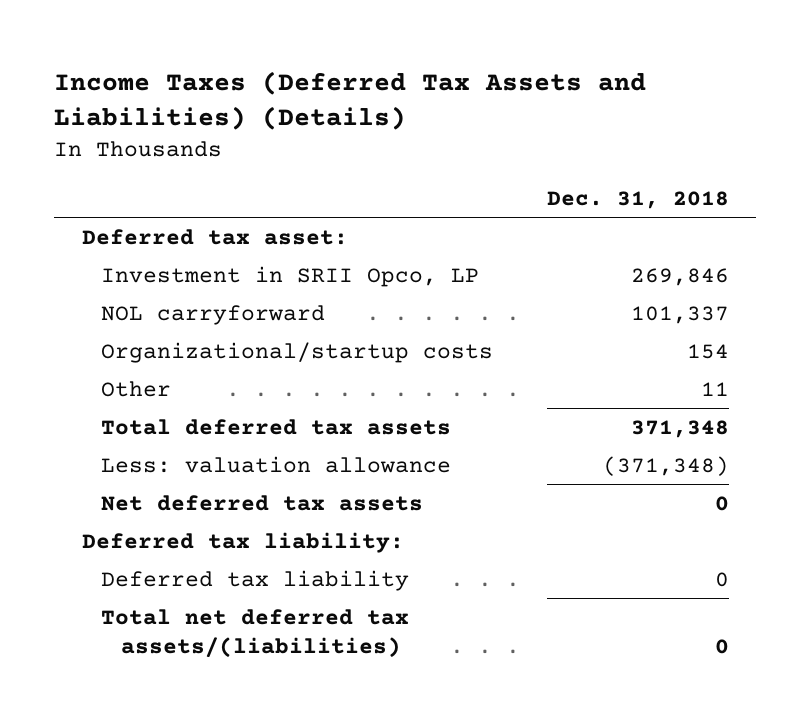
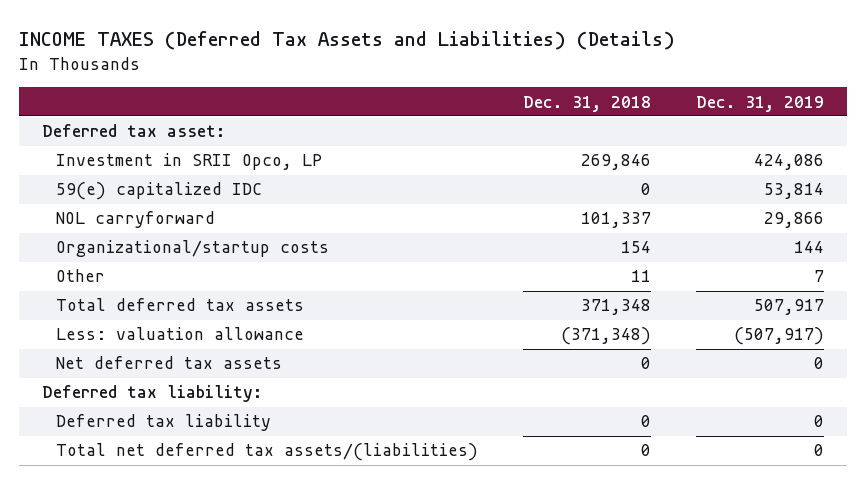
[54,70,647,131] Income Taxes (Deferred Tax Assets and Liabilities) (Details) -> [19,31,676,51] INCOME TAXES (Deferred Tax Assets and Liabilities) (Details)
none -> [696,95,825,112] Dec. 31, 2019
none -> [56,182,263,201] 59(e) capitalized IDC

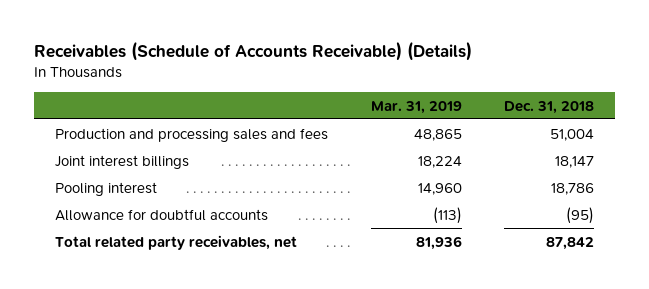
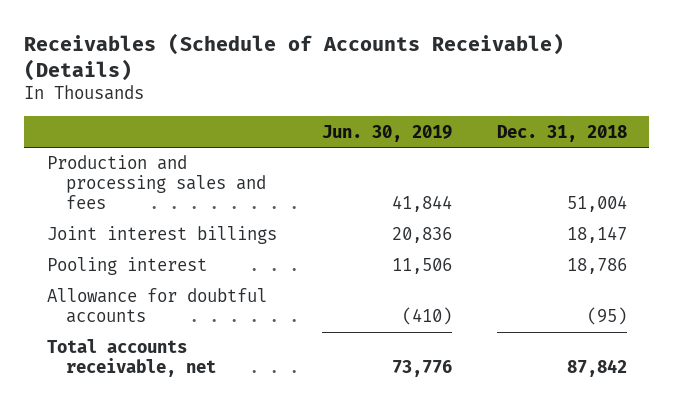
[370,100,462,114] Mar. 31, 2019 -> none
none -> [321,124,452,142] Jun. 30, 2019
[55,234,298,250] Total related party receivables, net -> [46,339,216,378] Total accounts receivable, net

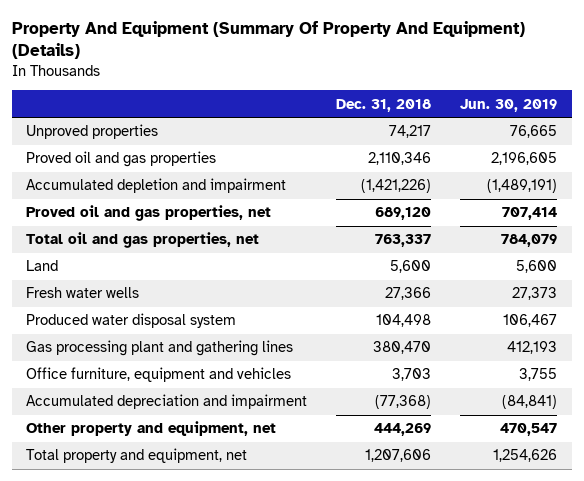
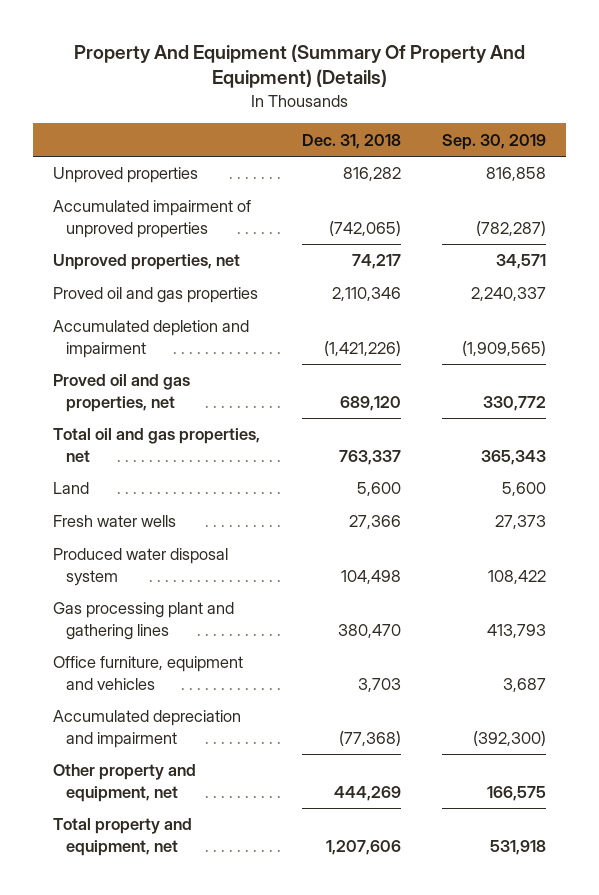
[460,98,558,112] Jun. 30, 2019 -> none
none -> [441,133,546,150] Sep. 30, 2019
[389,125,432,139] 74,217 -> [342,167,401,182] 816,282
none -> [53,200,252,238] Accumulated impairment of unproved properties
none -> [53,254,241,271] Unproved properties, net

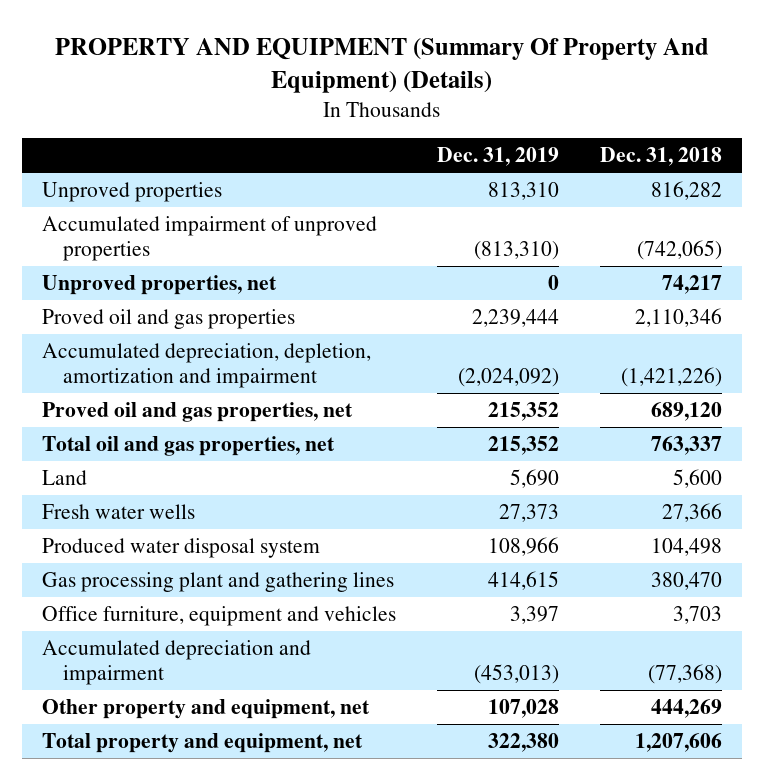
[73,43,525,89] Property And Equipment (Summary Of Property And Equipment) (Details) -> [54,37,709,93] PROPERTY AND EQUIPMENT (Summary Of Property And Equipment) (Details)
[441,133,546,150] Sep. 30, 2019 -> none
none -> [436,147,559,167] Dec. 31, 2019
[53,320,250,358] Accumulated depletion and impairment -> [42,343,372,389] Accumulated depreciation, depletion, amortization and impairment

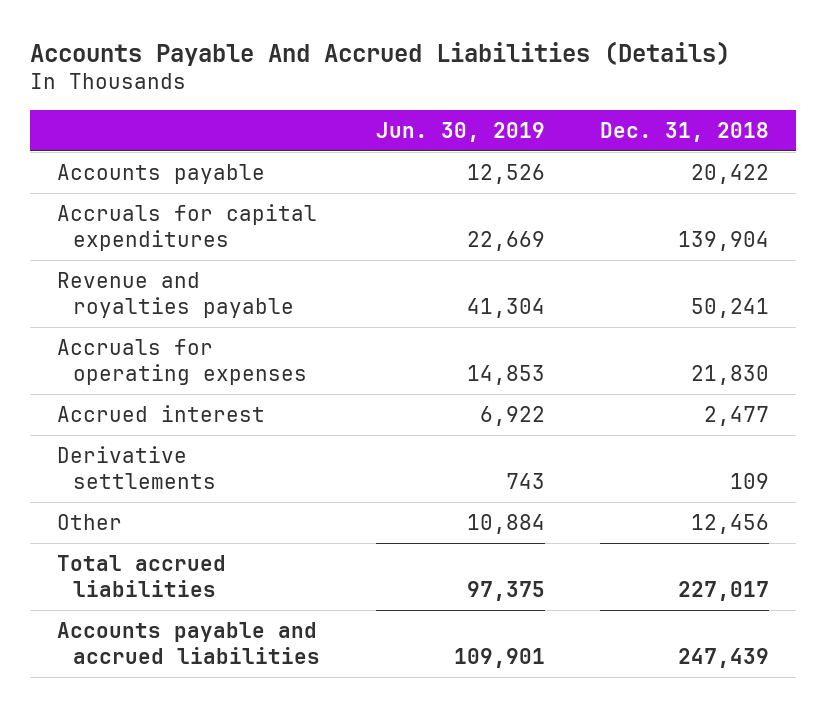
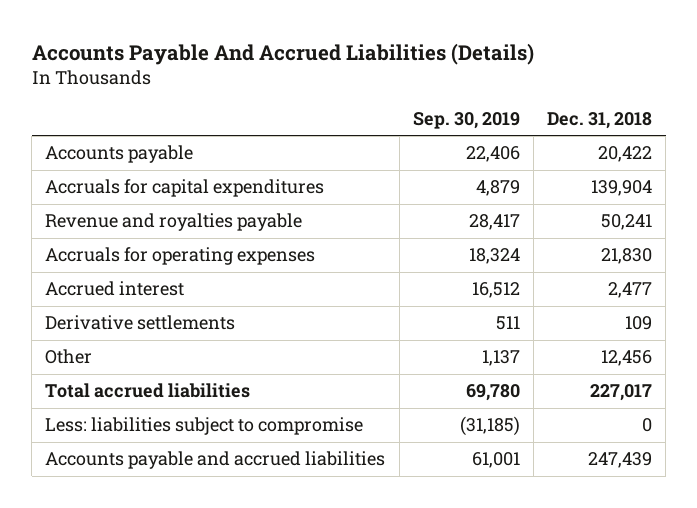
[375,121,545,142] Jun. 30, 2019 -> none
none -> [412,112,520,130] Sep. 30, 2019
none -> [45,417,364,436] Less: liabilities subject to compromise

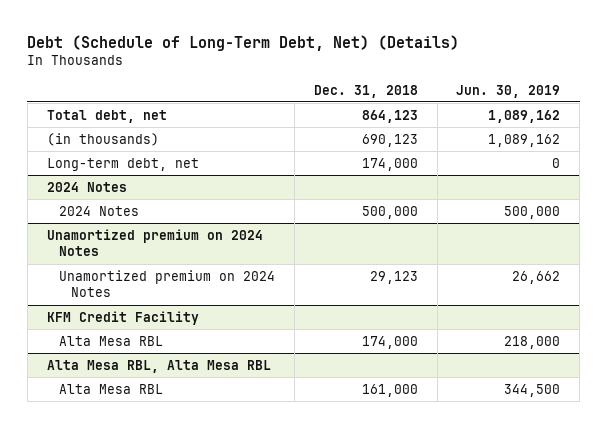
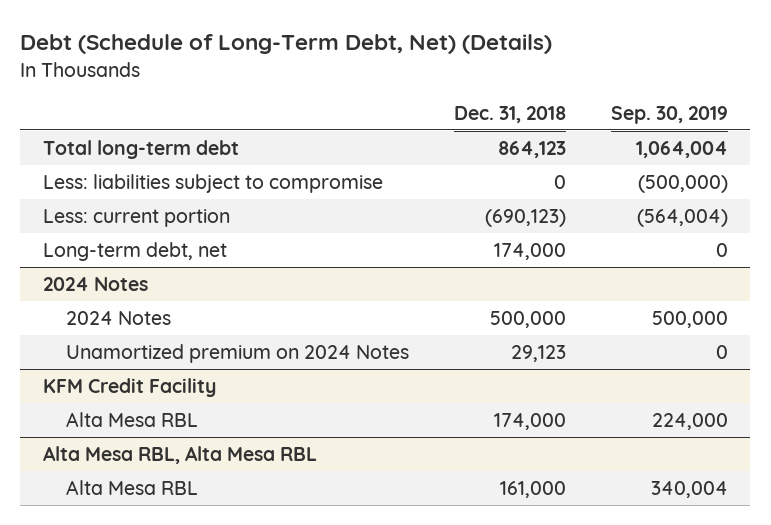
[456,84,561,98] Jun. 30, 2019 -> none
none -> [610,106,728,125] Sep. 30, 2019
[46,132,159,146] (in thousands) -> none
[46,109,167,123] Total debt, net -> [42,139,239,159] Total long-term debt
none -> [42,173,383,193] Less: liabilities subject to compromise
none -> [42,208,230,227] Less: current portion
[46,228,263,257] Unamortized premium on 2024 Notes -> none

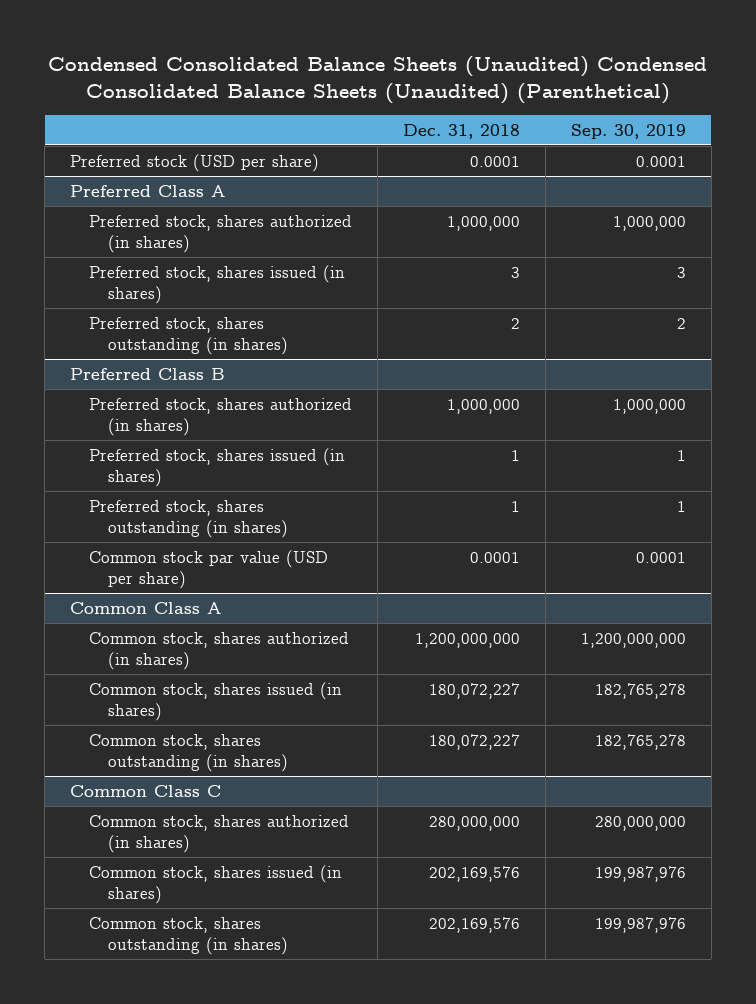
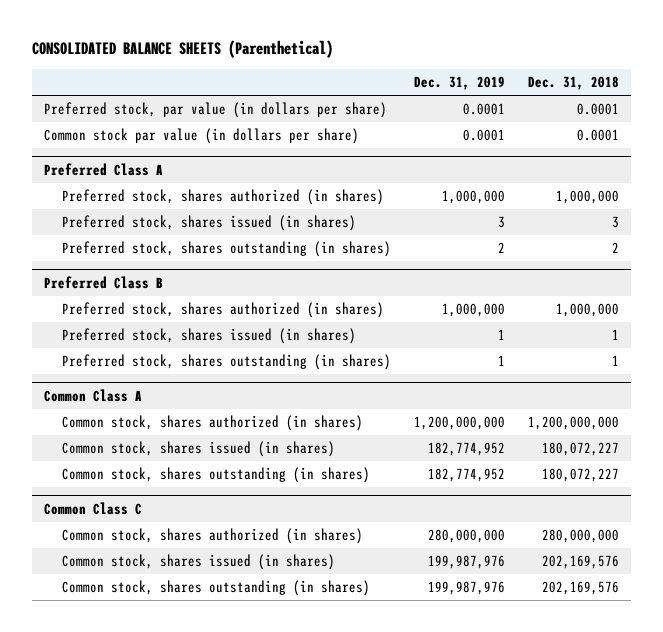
[48,56,708,104] Condensed Consolidated Balance Sheets (Unaudited) Condensed Consolidated Balance Sheets (Unaudited) (Parenthetical) -> [32,40,334,59] CONSOLIDATED BALANCE SHEETS (Parenthetical)
[570,123,686,139] Sep. 30, 2019 -> none
none -> [414,75,506,90] Dec. 31, 2019
[70,153,320,172] Preferred stock (USD per share) -> [43,102,387,119] Preferred stock, par value (in dollars per share)
none -> [43,128,359,145] Common stock par value (in dollars per share)
[89,549,329,590] Common stock par value (USD per share) -> none

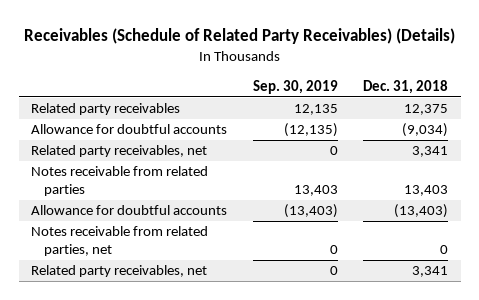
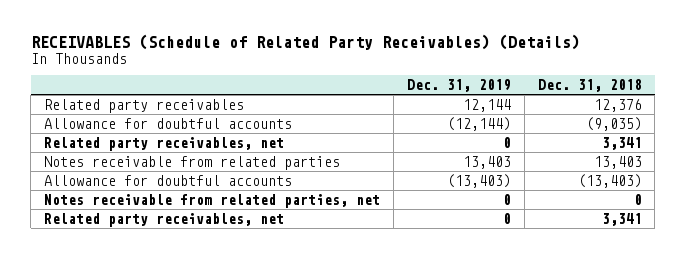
[23,28,455,45] Receivables (Schedule of Related Party Receivables) (Details) -> [30,34,580,51] RECEIVABLES (Schedule of Related Party Receivables) (Details)
[252,79,338,94] Sep. 30, 2019 -> none
none -> [406,78,511,92] Dec. 31, 2019
[403,104,448,116] 12,375 -> [593,98,642,112] 12,376
[401,123,448,138] (9,034) -> [585,116,642,131] (9,035)

